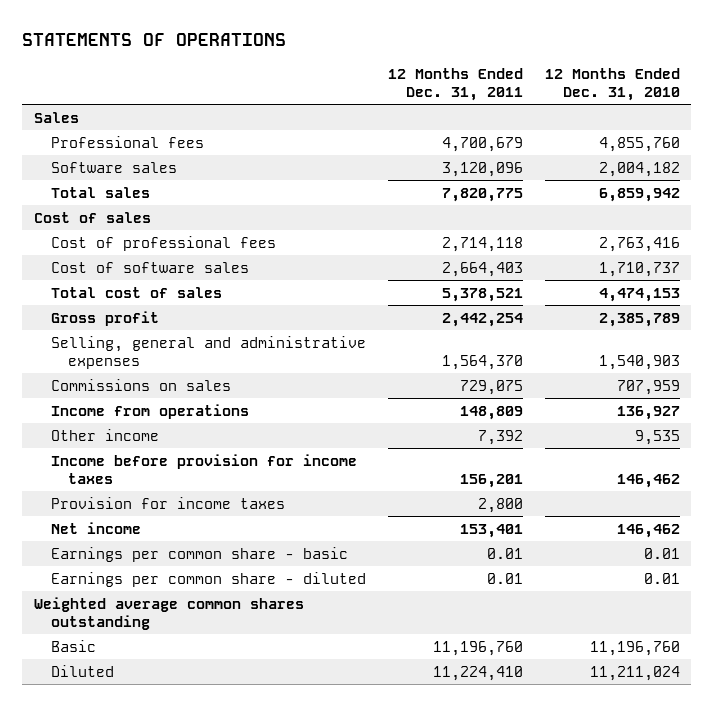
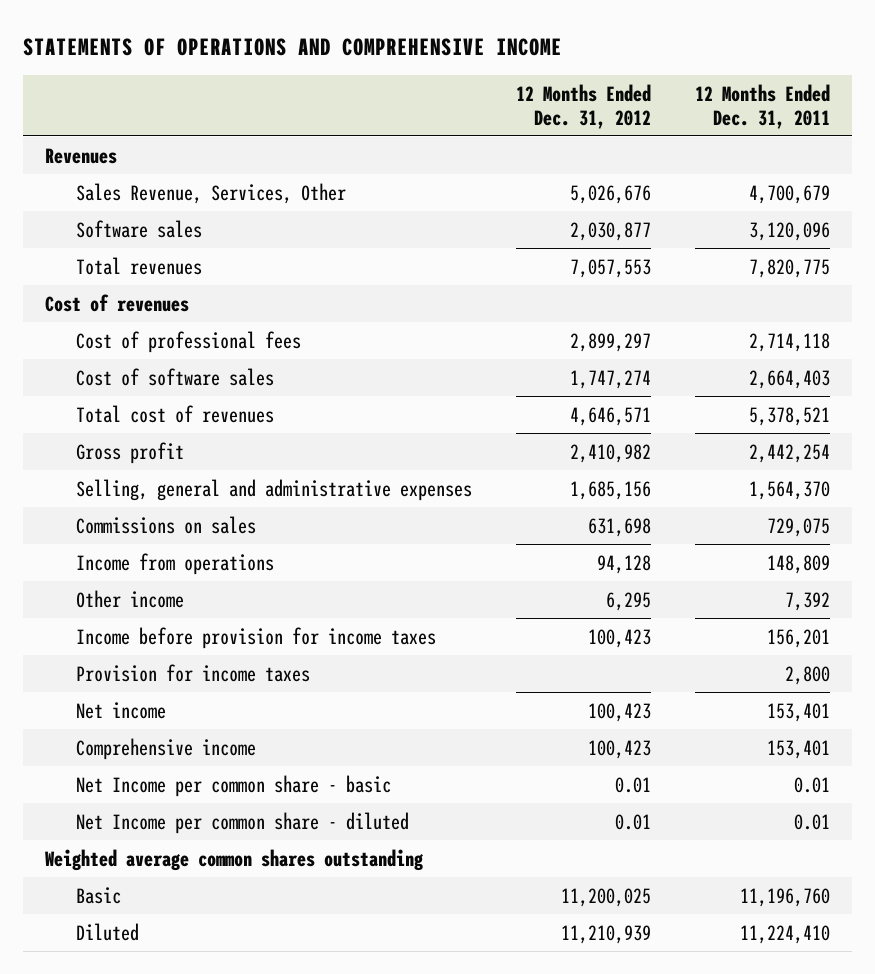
[22,32,287,46] STATEMENTS OF OPERATIONS -> [23,37,563,56] STATEMENTS OF OPERATIONS AND COMPREHENSIVE INCOME
[545,67,681,102] 12 Months Ended Dec. 31, 2010 -> none
none -> [516,83,652,129] 12 Months Ended Dec. 31, 2012
[33,111,79,123] Sales -> [45,147,118,164] Revenues
[50,135,204,148] Professional fees -> [76,182,347,204] Sales Revenue, Services, Other
[50,186,150,198] Total sales -> [76,256,203,275] Total revenues
[33,211,151,223] Cost of sales -> [45,293,190,312] Cost of revenues
[50,286,222,298] Total cost of sales -> [76,404,275,423] Total cost of revenues
none -> [76,737,257,760] Comprehensive income
[50,546,348,562] Earnings per common share - basic -> [76,774,392,797] Net Income per common share - basic
[50,571,366,587] Earnings per common share - diluted -> [76,811,410,834] Net Income per common share - diluted

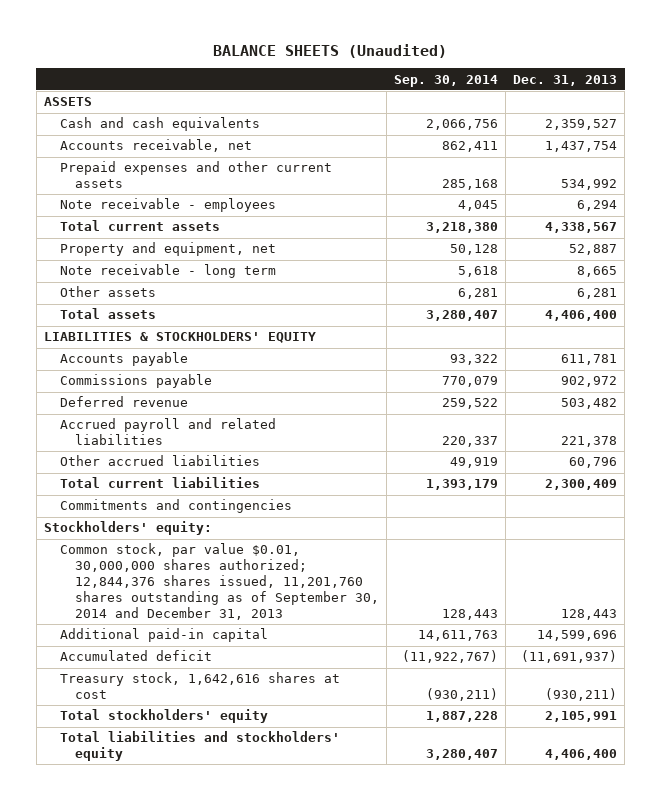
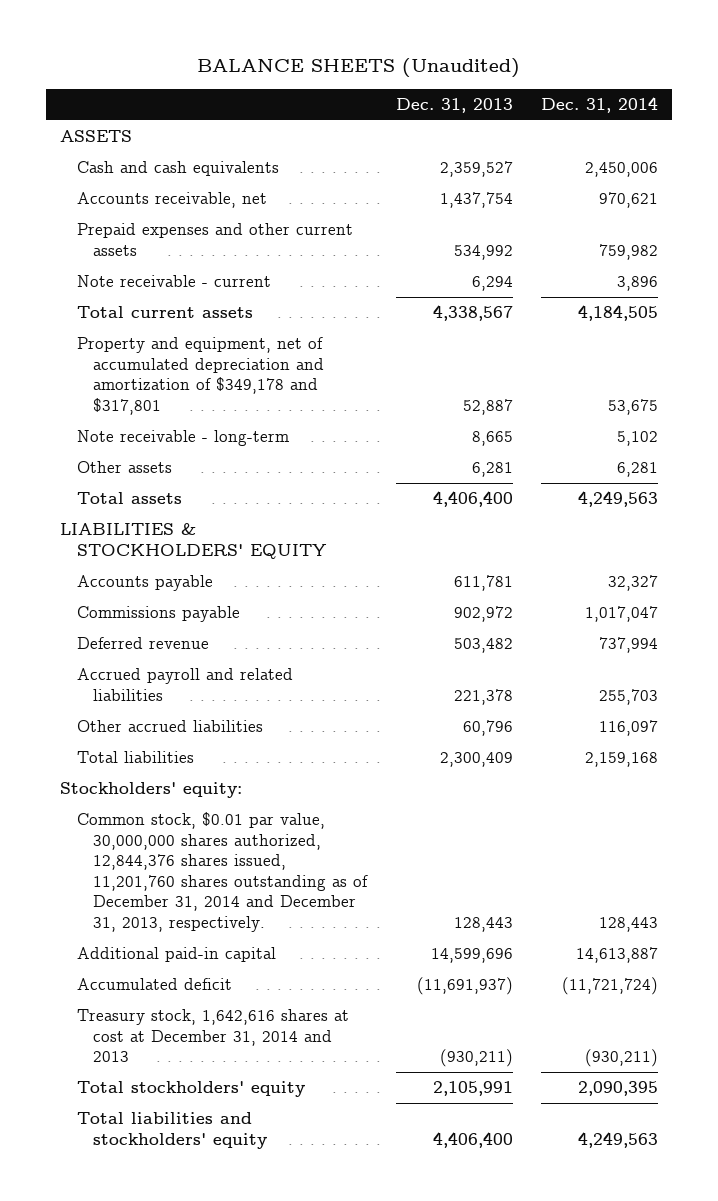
[394,74,499,87] Sep. 30, 2014 -> none
none -> [540,96,658,113] Dec. 31, 2014
[59,198,276,213] Note receivable - employees -> [76,275,271,288] Note receivable - current
[59,242,276,257] Property and equipment, net -> [76,337,325,415] Property and equipment, net of accumulated depreciation and amortization of $349,178 and $317,801
[59,264,276,279] Note receivable - long term -> [76,430,289,447] Note receivable - long-term
[59,499,292,514] Commitments and contingencies -> none
[59,477,260,489] Total current liabilities -> [76,751,194,764] Total liabilities
[59,543,380,620] Common stock, par value $0.01, 30,000,000 shares authorized; 12,844,376 shares issued, 11,201,760 shares outstanding as of September 30, 2014 and December 31, 2013 -> [76,812,369,932] Common stock, $0.01 par value, 30,000,000 shares authorized, 12,844,376 shares issued, 11,201,760 shares outstanding as of December 31, 2014 and December 31, 2013, respectively.
[59,672,340,700] Treasury stock, 1,642,616 shares at cost -> [76,1009,349,1063] Treasury stock, 1,642,616 shares at cost at December 31, 2014 and 2013

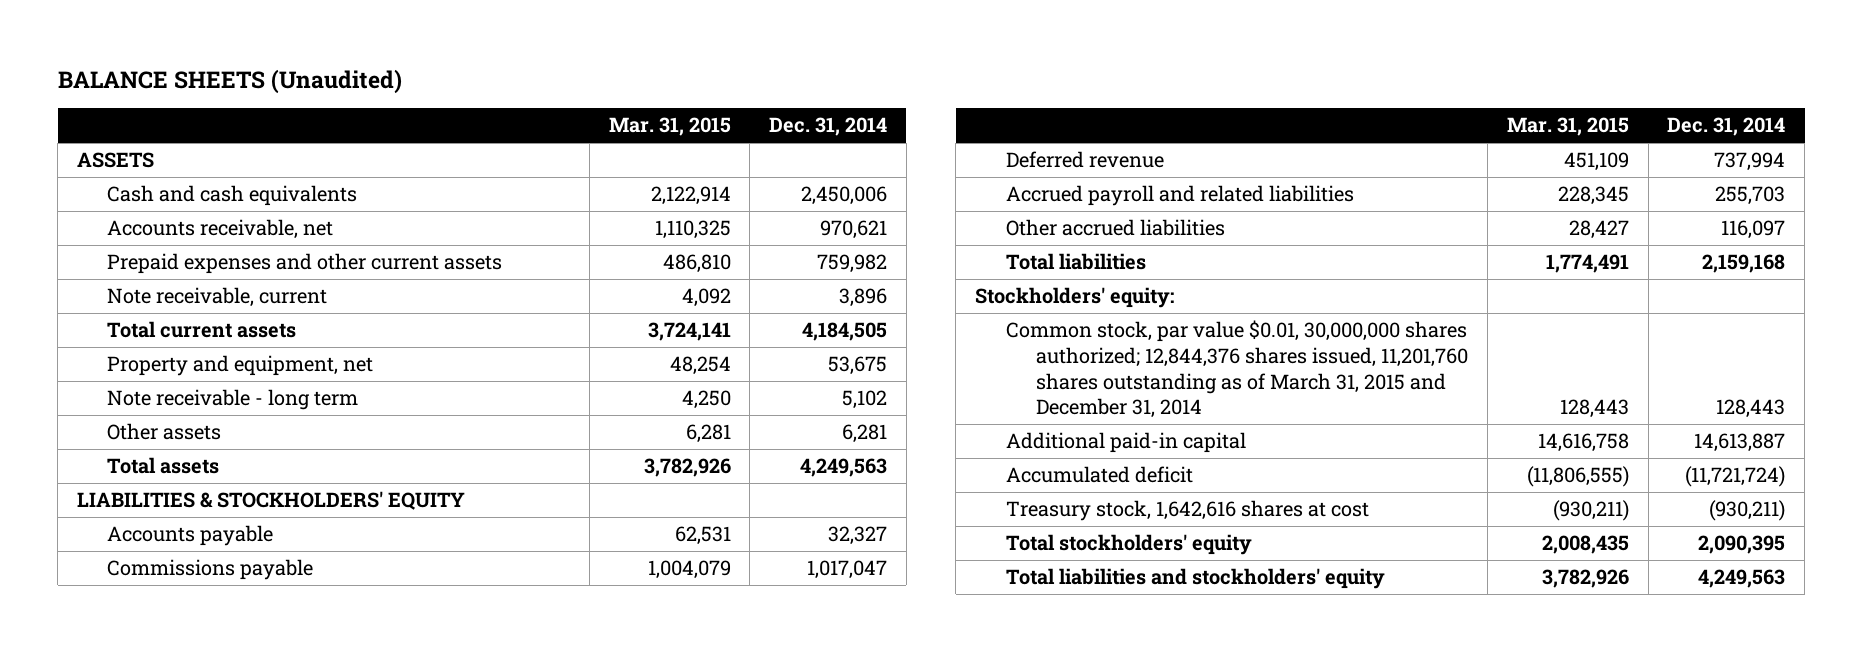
[395,97,513,113] Dec. 31, 2013 -> none
none -> [608,117,731,137] Mar. 31, 2015
[76,275,271,288] Note receivable - current -> [107,287,328,308] Note receivable, current
[76,337,325,415] Property and equipment, net of accumulated depreciation and amortization of $349,178 and $317,801 -> [107,355,374,377] Property and equipment, net
[76,430,289,447] Note receivable - long-term -> [107,389,359,411] Note receivable - long term
[76,812,369,932] Common stock, $0.01 par value, 30,000,000 shares authorized, 12,844,376 shares issued, 11,201,760 shares outstanding as of December 31, 2014 and December 31, 2013, respectively. -> [1005,320,1469,419] Common stock, par value $0.01, 30,000,000 shares authorized; 12,844,376 shares issued, 11,201,760 shares outstanding as of March 31, 2015 and December 31, 2014
[76,1009,349,1063] Treasury stock, 1,642,616 shares at cost at December 31, 2014 and 2013 -> [1005,500,1369,522] Treasury stock, 1,642,616 shares at cost

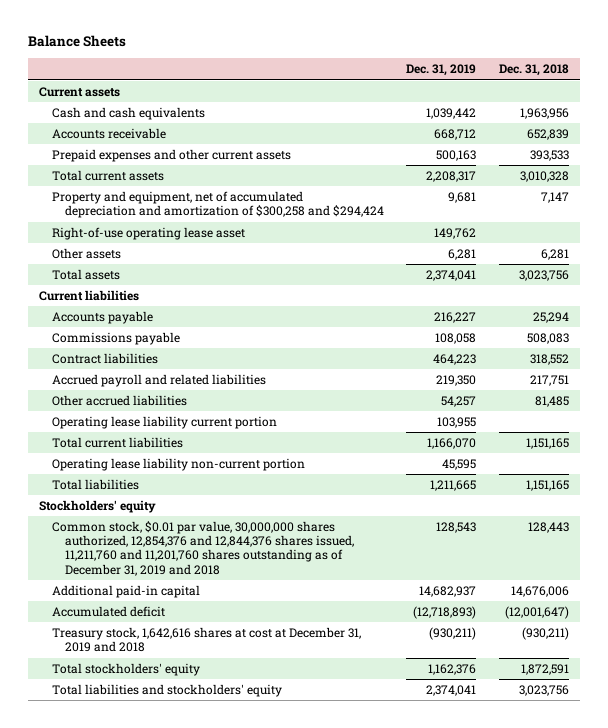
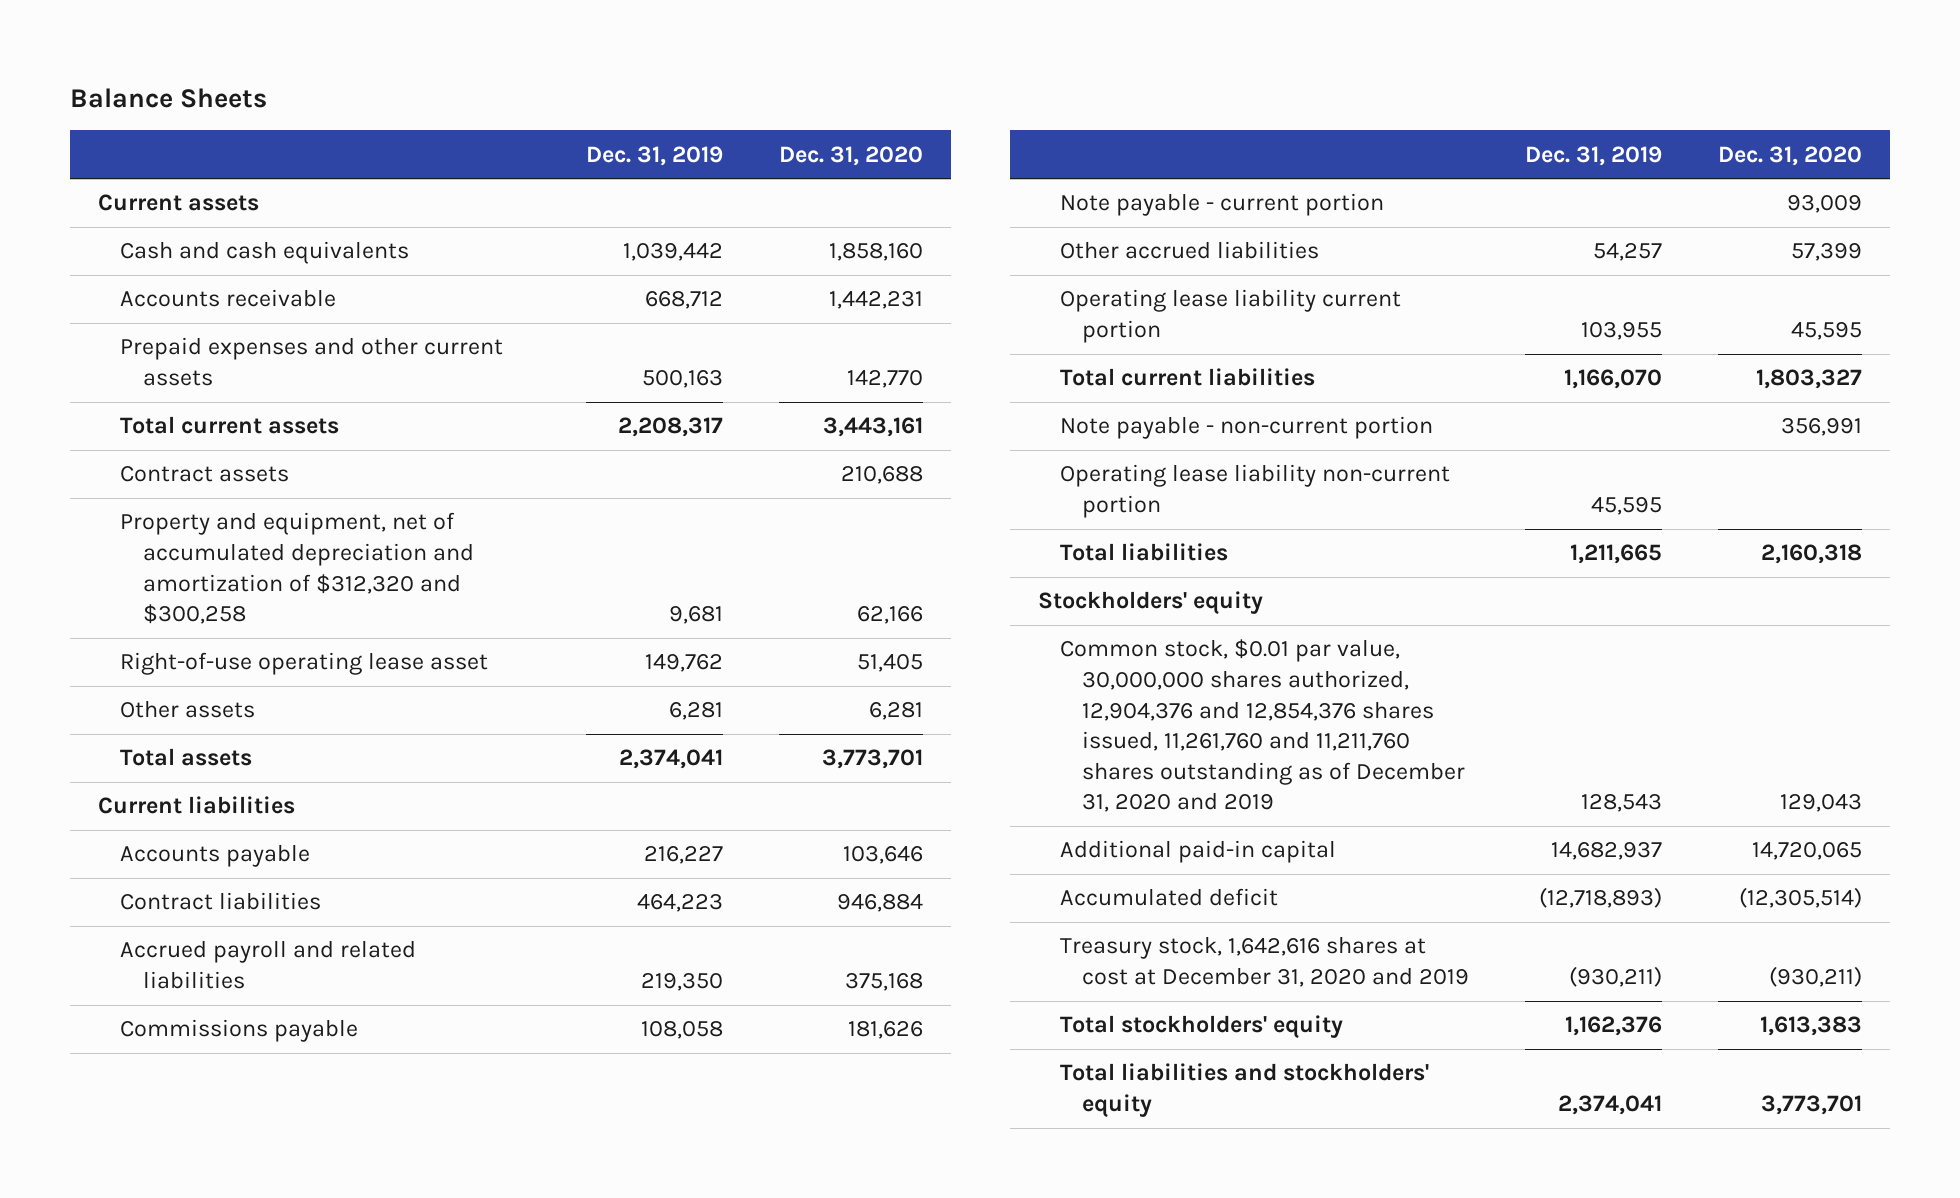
[498,64,569,77] Dec. 31, 2018 -> none
none -> [778,145,923,166] Dec. 31, 2020
none -> [120,466,290,483] Contract assets
[51,190,384,219] Property and equipment, net of accumulated depreciation and amortization of $300,258 and $294,424 -> [120,512,474,625] Property and equipment, net of accumulated depreciation and amortization of $312,320 and $300,258
[51,331,180,345] Commissions payable -> [120,1019,359,1043] Commissions payable
none -> [1060,193,1385,217] Note payable - current portion
none -> [1060,416,1434,440] Note payable - non-current portion
[51,520,354,576] Common stock, $0.01 par value, 30,000,000 shares authorized, 12,854,376 and 12,844,376 shares issued, 11,211,760 and 11,201,760 shares outstanding as of December 31, 2019 and 2018 -> [1060,639,1466,813] Common stock, $0.01 par value, 30,000,000 shares authorized, 12,904,376 and 12,854,376 shares issued, 11,261,760 and 11,211,760 shares outstanding as of December 31, 2020 and 2019
[51,626,361,653] Treasury stock, 1,642,616 shares at cost at December 31, 2019 and 2018 -> [1060,936,1470,988] Treasury stock, 1,642,616 shares at cost at December 31, 2020 and 2019

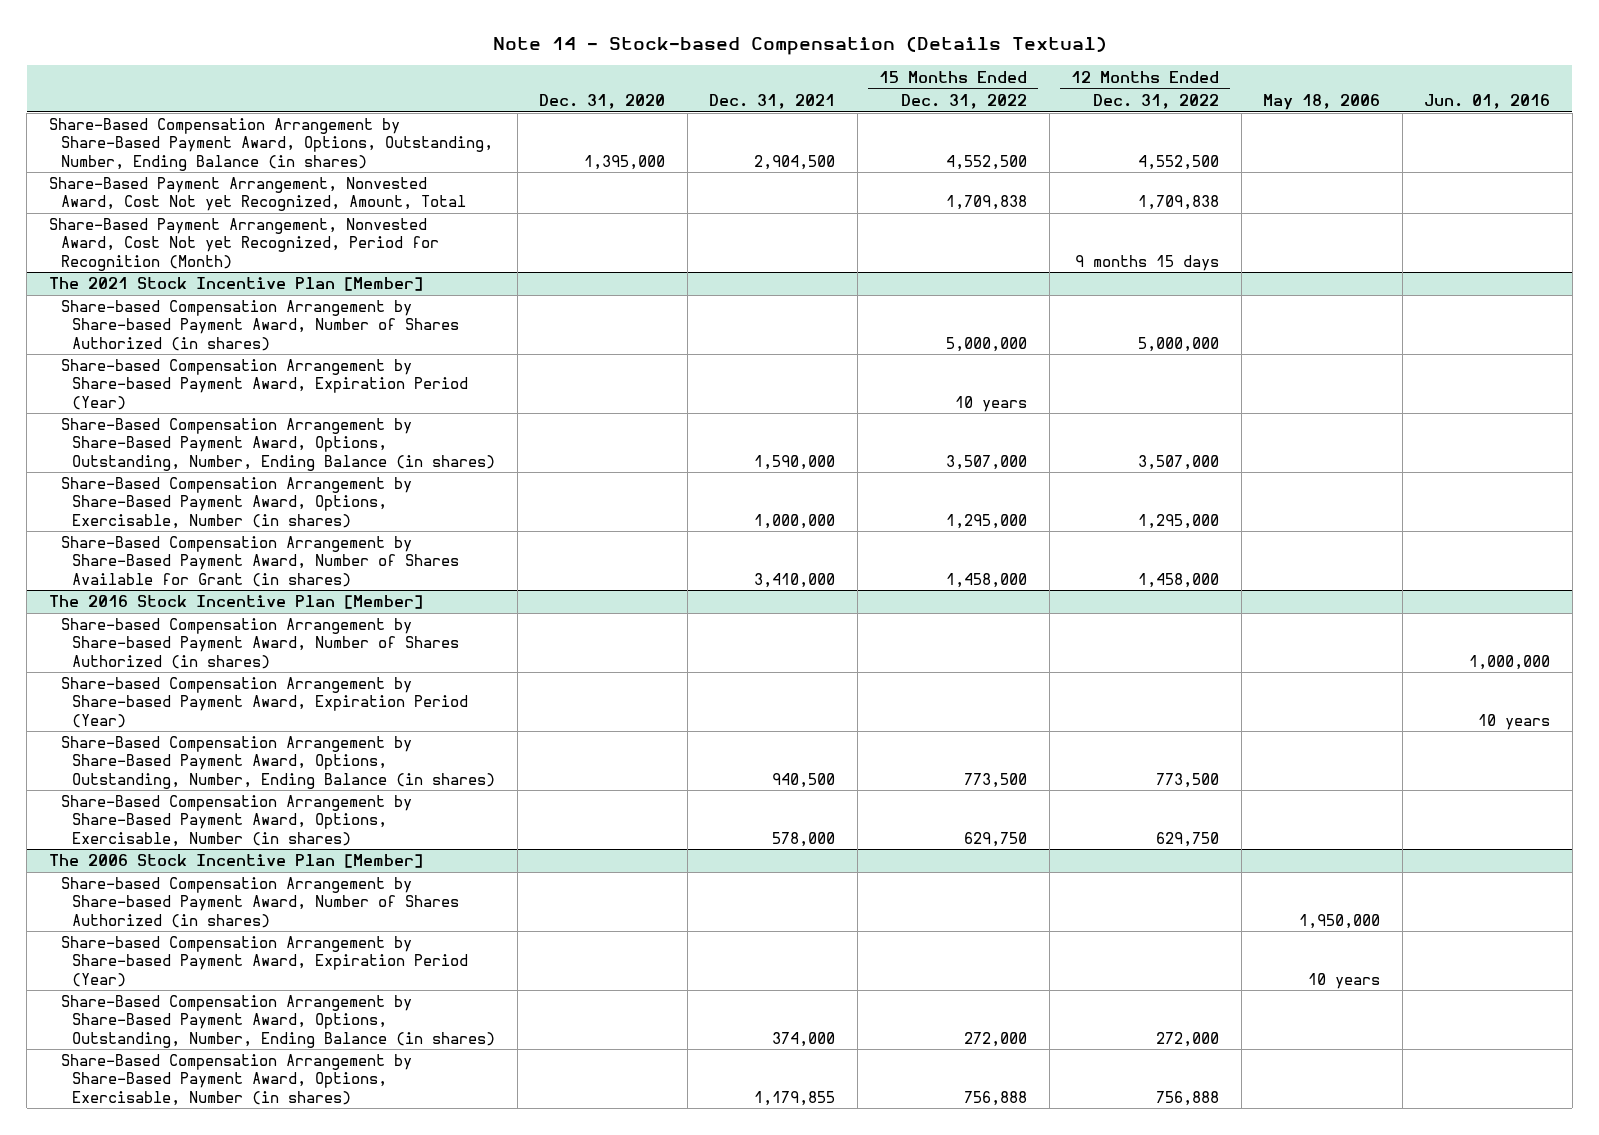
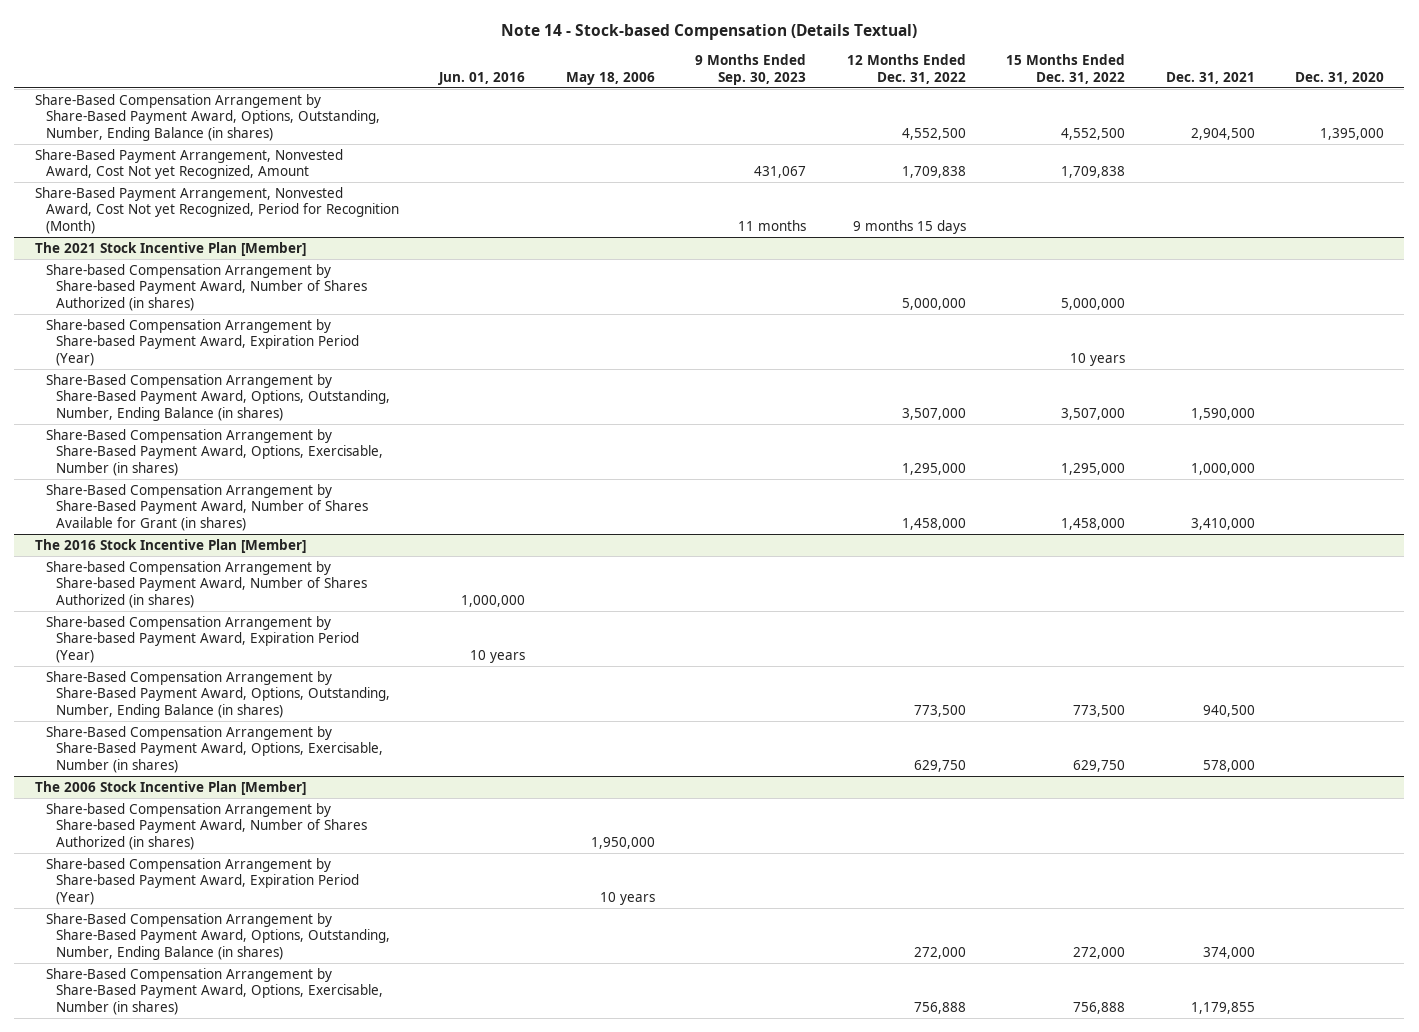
none -> [695,54,807,85] 9 Months Ended Sep. 30, 2023
[48,177,466,212] Share-Based Payment Arrangement, Nonvested Award, Cost Not yet Recognized, Amount, Total -> [34,148,343,180] Share-Based Payment Arrangement, Nonvested Award, Cost Not yet Recognized, Amount

